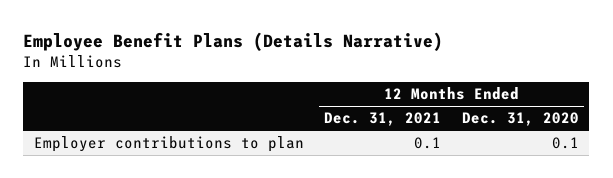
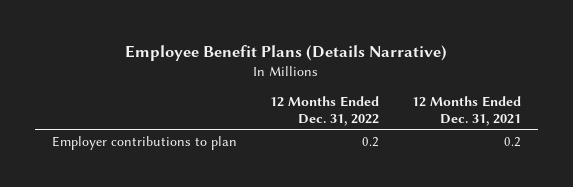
[461,112,579,127] Dec. 31, 2020 -> none
none -> [269,95,379,126] 12 Months Ended Dec. 31, 2022
[414,137,442,150] 0.1 -> [504,136,522,147] 0.2

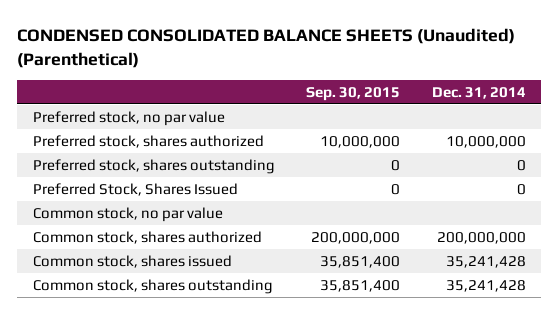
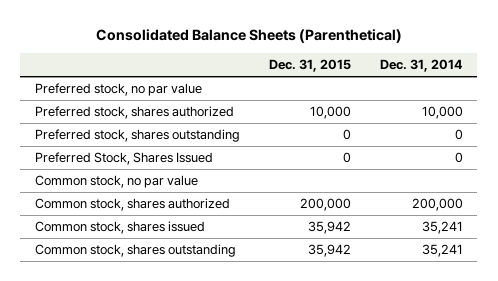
[17,27,516,68] CONDENSED CONSOLIDATED BALANCE SHEETS (Unaudited) (Parenthetical) -> [95,29,402,44] Consolidated Balance Sheets (Parenthetical)
[306,86,401,101] Sep. 30, 2015 -> none
none -> [268,59,351,73] Dec. 31, 2015
[445,135,526,148] 10,000,000 -> [421,106,463,120] 10,000
[436,231,526,244] 200,000,000 -> [411,198,463,212] 200,000
[445,255,526,268] 35,241,428 -> [421,221,463,235] 35,241
[445,279,526,292] 35,241,428 -> [421,244,463,258] 35,241

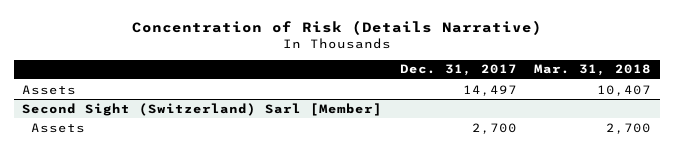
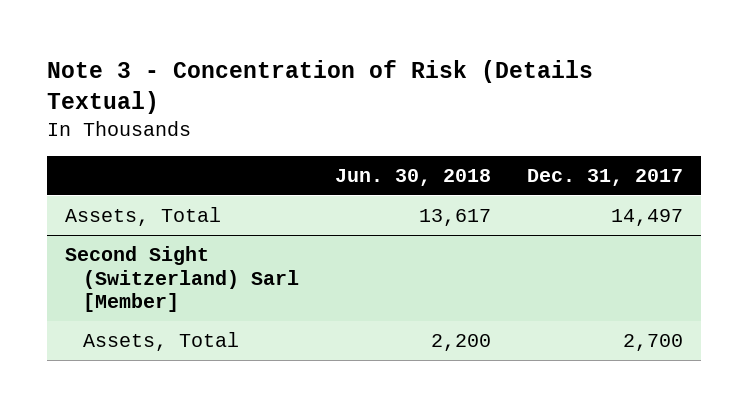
[131,19,542,35] Concentration of Risk (Details Narrative) -> [47,60,594,115] Note 3 - Concentration of Risk (Details Textual)
[534,64,652,77] Mar. 31, 2018 -> none
none -> [335,169,492,187] Jun. 30, 2018
[22,84,77,95] Assets -> [64,206,221,226] Assets, Total
[31,122,86,133] Assets -> [83,331,240,351] Assets, Total

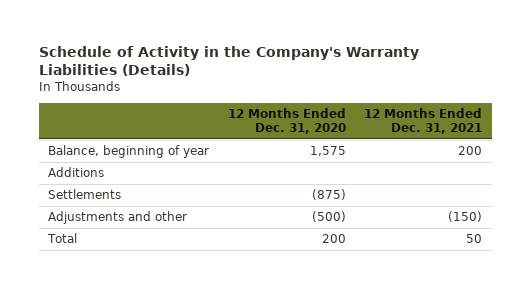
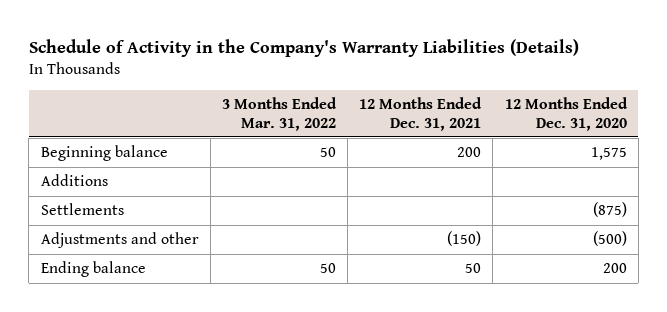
none -> [221,96,337,131] 3 Months Ended Mar. 31, 2022
[47,145,209,159] Balance, beginning of year -> [40,145,168,162] Beginning balance
[46,233,77,244] Total -> [40,261,146,278] Ending balance

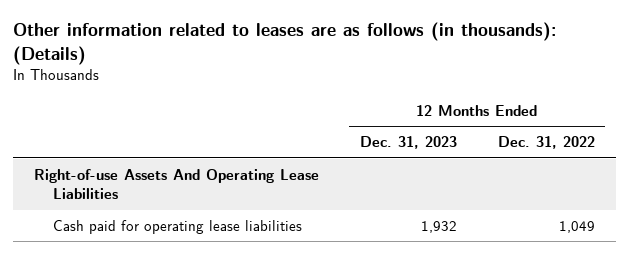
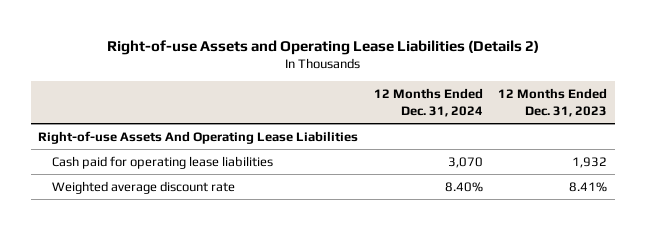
[12,22,556,65] Other information related to leases are as follows (in thousands): (Details) -> [106,39,539,55] Right-of-use Assets and Operating Lease Liabilities (Details 2)
[497,136,595,150] Dec. 31, 2022 -> none
none -> [373,88,483,117] 12 Months Ended Dec. 31, 2024
none -> [51,180,235,194] Weighted average discount rate

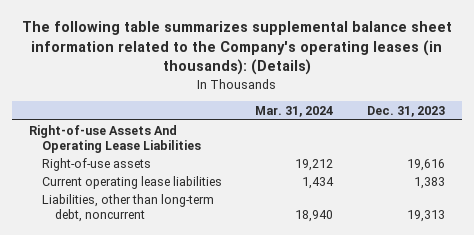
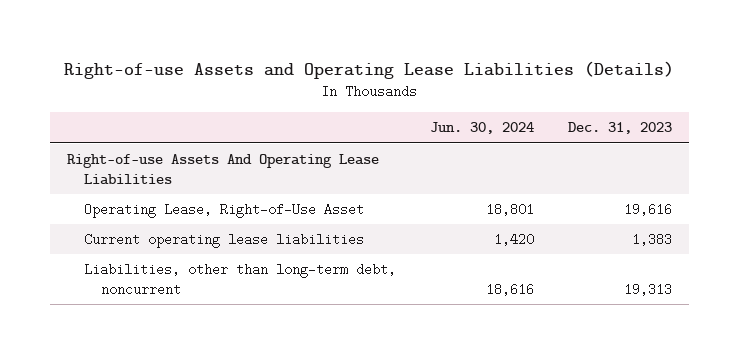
[21,20,452,76] The following table summarizes supplemental balance sheet information related to the Company's operating leases (in thousands): (Details) -> [64,60,675,79] Right-of-use Assets and Operating Lease Liabilities (Details)
[255,106,334,118] Mar. 31, 2024 -> none
none -> [430,122,535,135] Jun. 30, 2024
[41,157,151,171] Right-of-use assets -> [84,203,365,219] Operating Lease, Right-of-Use Asset

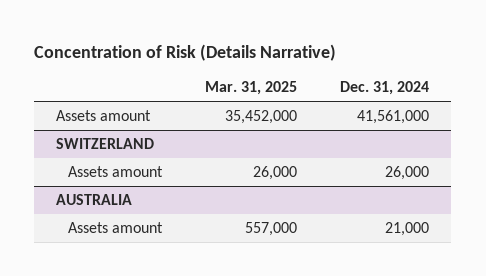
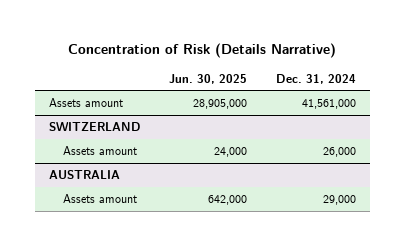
[205,81,298,96] Mar. 31, 2025 -> none
none -> [169,73,248,84] Jun. 30, 2025
[385,221,430,236] 21,000 -> [322,195,356,206] 29,000

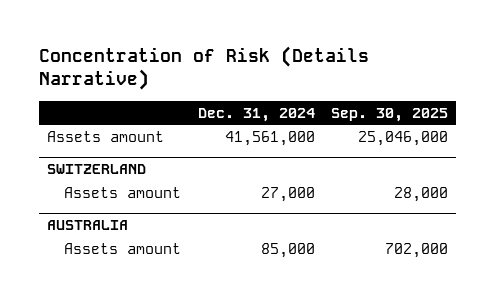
[169,73,248,84] Jun. 30, 2025 -> none
none -> [331,107,449,122] Sep. 30, 2025
[322,147,356,158] 26,000 -> [260,187,315,203] 27,000
[322,195,356,206] 29,000 -> [260,243,315,259] 85,000

